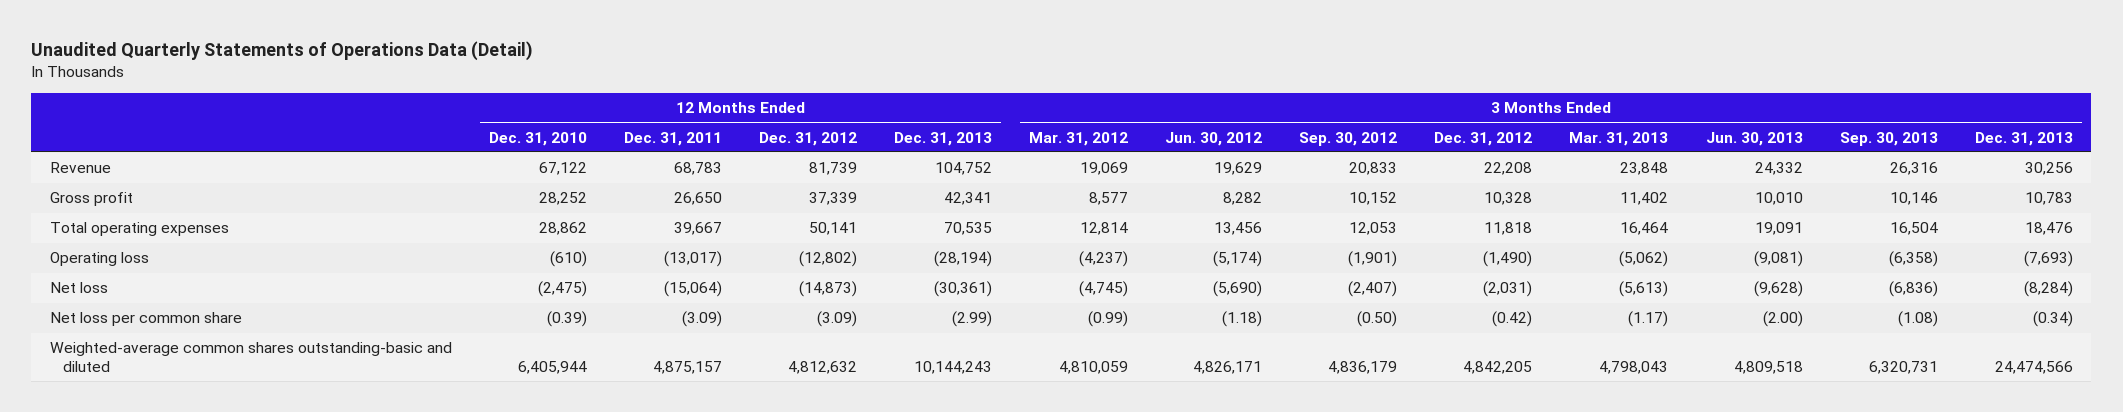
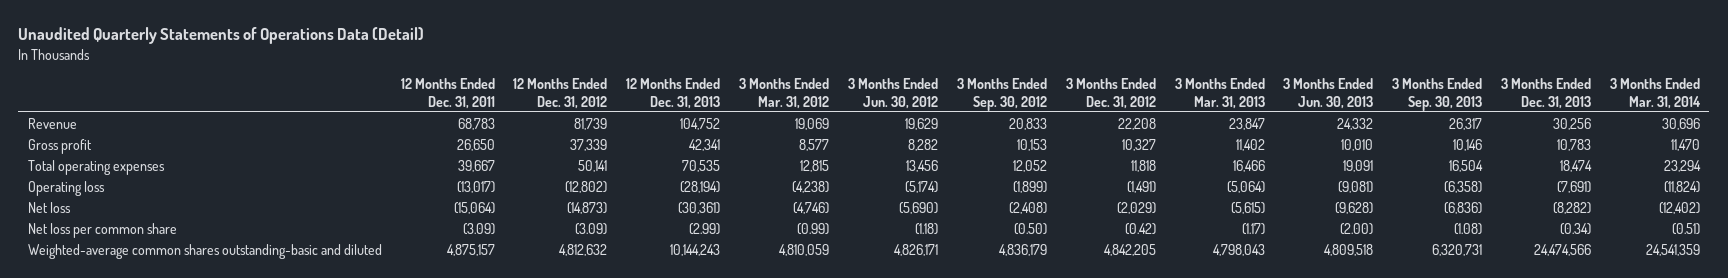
[489,131,588,146] Dec. 31, 2010 -> none
none -> [1610,78,1702,109] 3 Months Ended Mar. 31, 2014
[1620,162,1669,176] 23,848 -> [1228,117,1265,130] 23,847
[1889,162,1938,176] 26,316 -> [1449,117,1483,130] 26,317
[1349,192,1398,206] 10,152 -> [1016,138,1047,151] 10,153
[1484,192,1533,206] 10,328 -> [1121,138,1156,151] 10,327
[1080,222,1129,236] 12,814 -> [800,159,830,172] 12,815
[1349,222,1398,236] 12,053 -> [1012,159,1047,172] 12,052
[1620,222,1669,236] 16,464 -> [1232,159,1265,172] 16,466
[2024,222,2073,236] 18,476 -> [1560,159,1593,172] 18,474
[1079,251,1129,268] (4,237) -> [792,180,830,193] (4,238)
[1348,251,1398,268] (1,901) -> [1012,180,1047,193] (1,899)
[1483,251,1533,268] (1,490) -> [1126,180,1156,193] (1,491)
[1619,251,1669,268] (5,062) -> [1226,180,1265,193] (5,064)
[2023,251,2073,268] (7,693) -> [1557,180,1592,193] (7,691)
[1079,281,1129,298] (4,745) -> [793,201,830,214] (4,746)
[1348,281,1398,298] (2,407) -> [1008,201,1047,214] (2,408)
[1483,281,1533,298] (2,031) -> [1116,201,1156,214] (2,029)
[1619,281,1669,298] (5,613) -> [1230,201,1265,214] (5,615)
[2023,281,2073,298] (8,284) -> [1553,201,1592,214] (8,282)

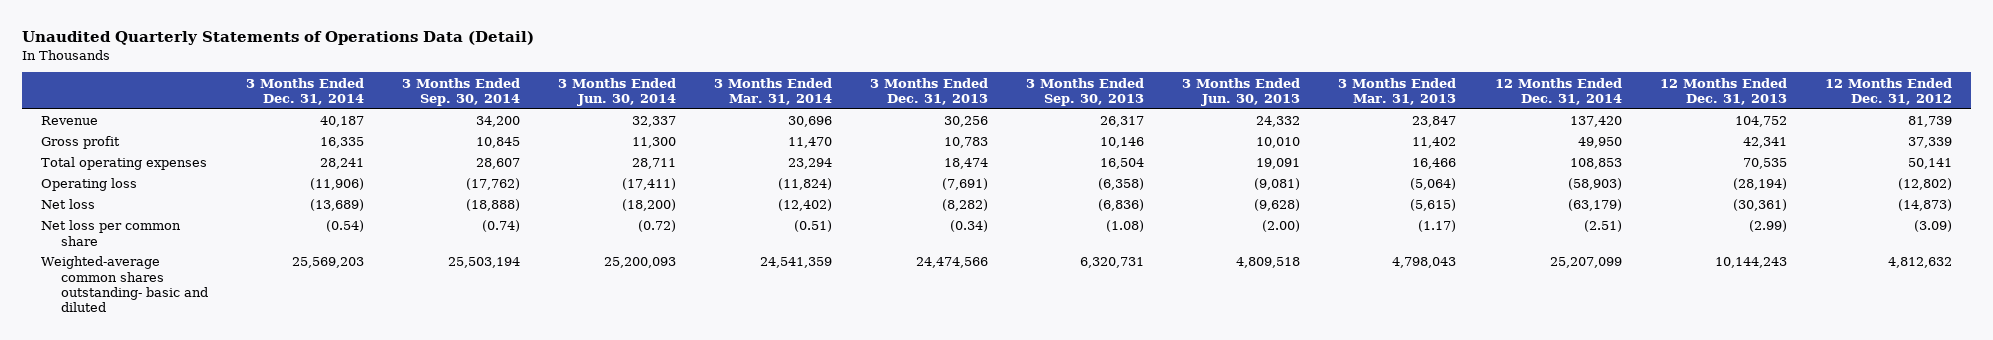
[400,78,495,109] 12 Months Ended Dec. 31, 2011 -> none
[739,78,830,109] 3 Months Ended Mar. 31, 2012 -> none
[848,78,939,109] 3 Months Ended Jun. 30, 2012 -> none
[956,78,1047,111] 3 Months Ended Sep. 30, 2012 -> none
[1065,78,1156,109] 3 Months Ended Dec. 31, 2012 -> none
none -> [246,77,365,106] 3 Months Ended Dec. 31, 2014
none -> [402,77,521,107] 3 Months Ended Sep. 30, 2014
none -> [558,77,677,107] 3 Months Ended Jun. 30, 2014
none -> [1494,77,1622,106] 12 Months Ended Dec. 31, 2014
[27,243,382,259] Weighted-average common shares outstanding-basic and diluted -> [41,256,209,312] Weighted-average common shares outstanding- basic and diluted

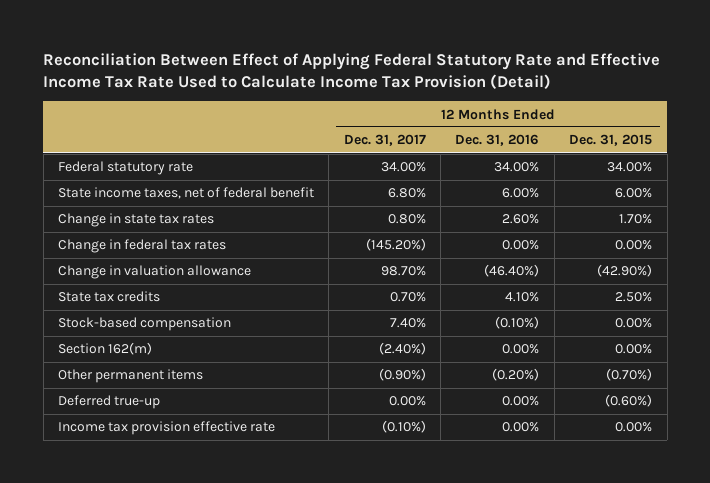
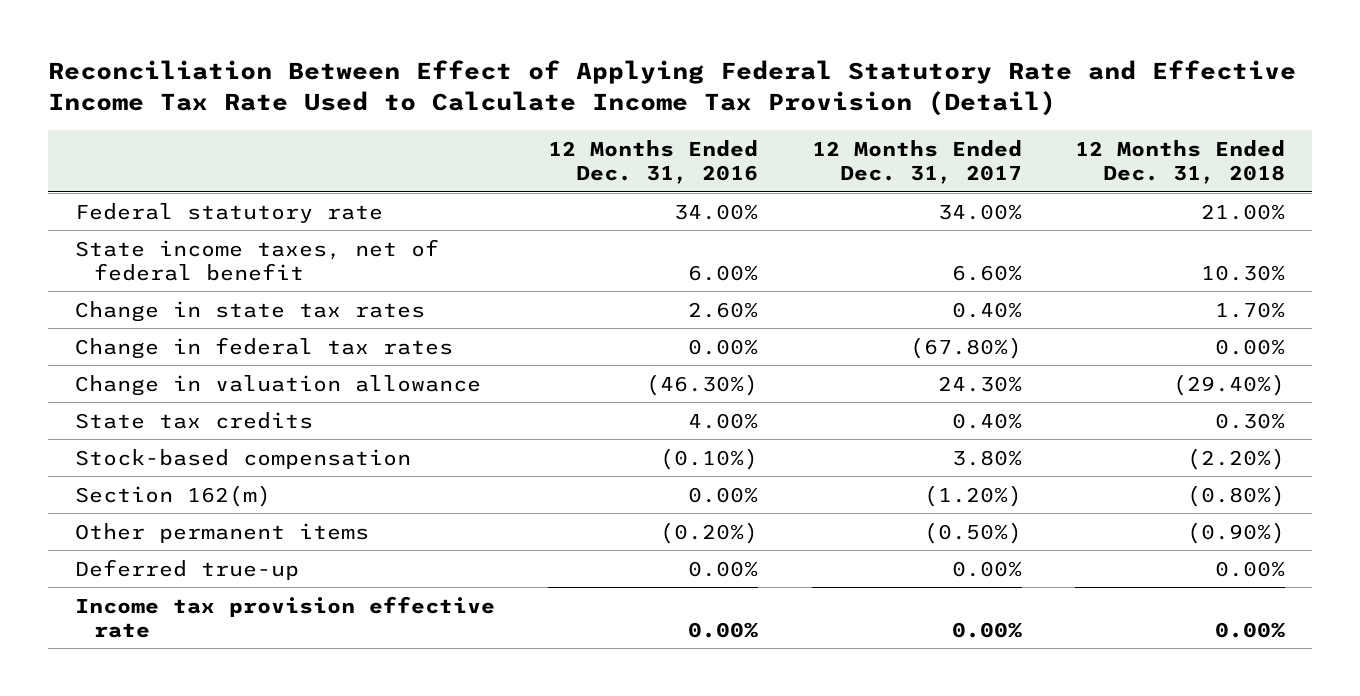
[569,134,653,147] Dec. 31, 2015 -> none
none -> [1075,139,1286,184] 12 Months Ended Dec. 31, 2018
[387,188,426,199] 6.80% -> [951,264,1022,281] 6.60%
[387,214,426,225] 0.80% -> [951,301,1022,318] 0.40%
[365,238,426,252] (145.20%) -> [909,336,1022,359] (67.80%)
[380,266,426,277] 98.70% -> [937,375,1022,392] 24.30%
[484,264,540,278] (46.40%) -> [646,373,759,396] (46.30%)
[389,292,426,303] 0.70% -> [951,412,1022,429] 0.40%
[505,292,540,303] 4.10% -> [688,412,759,429] 4.00%
[389,318,426,329] 7.40% -> [951,449,1022,466] 3.80%
[378,342,426,356] (2.40%) -> [923,484,1022,507] (1.20%)
[378,368,426,382] (0.90%) -> [923,521,1022,544] (0.50%)
[381,420,426,434] (0.10%) -> [951,621,1022,638] 0.00%

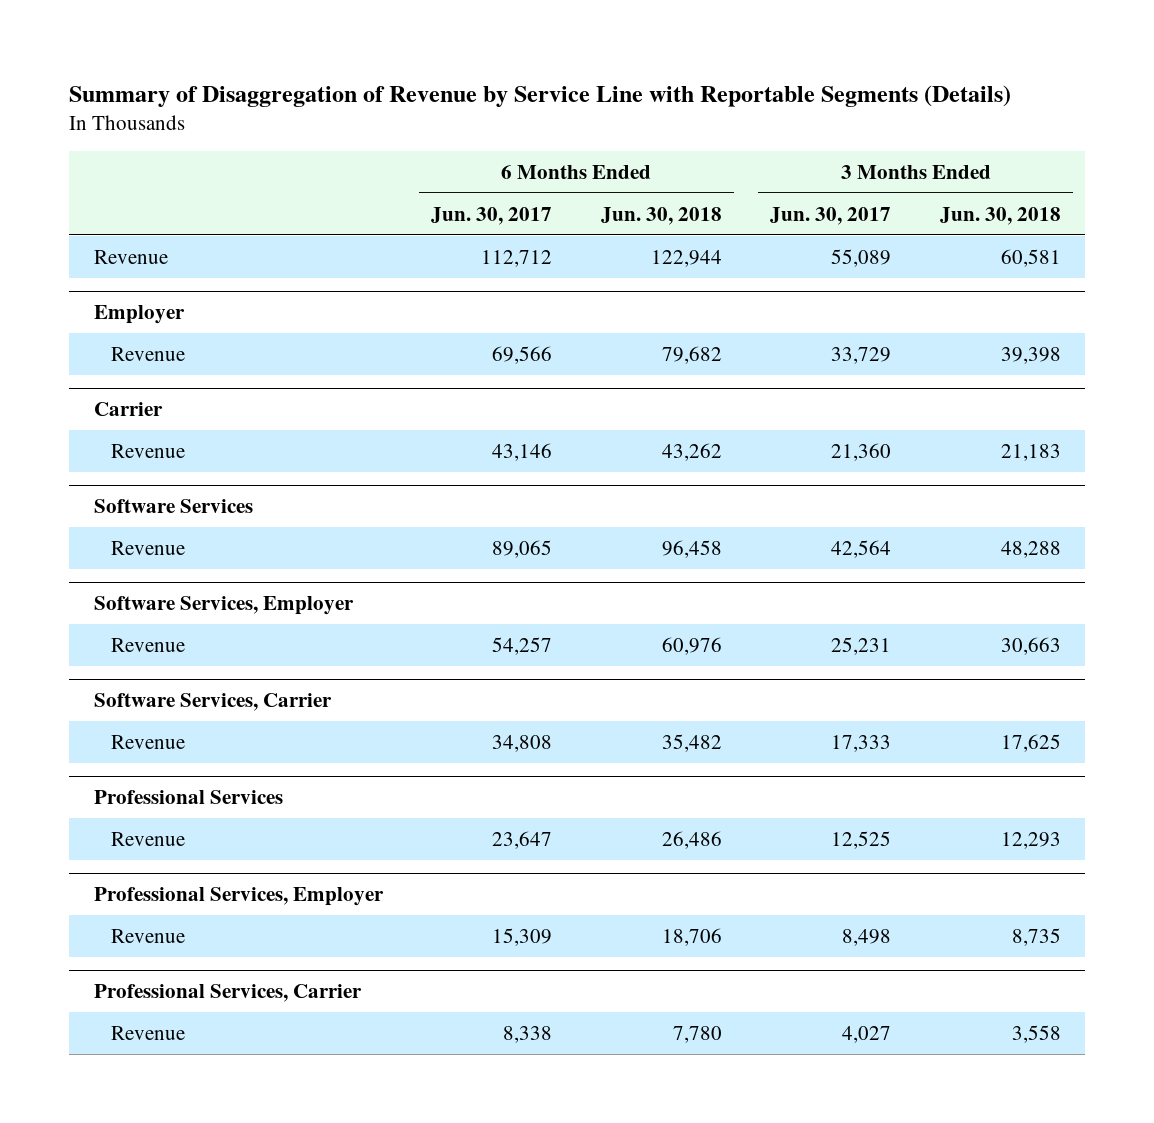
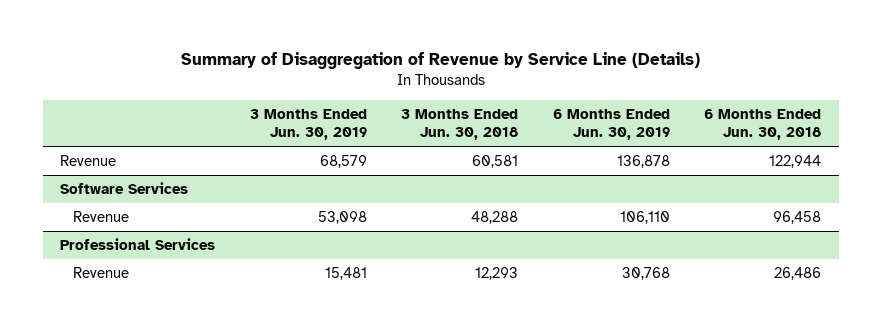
[69,84,1012,107] Summary of Disaggregation of Revenue by Service Line with Reportable Segments (Details) -> [180,52,700,70] Summary of Disaggregation of Revenue by Service Line (Details)
[431,206,553,225] Jun. 30, 2017 -> none
[770,206,892,225] Jun. 30, 2017 -> none
none -> [249,108,367,141] 3 Months Ended Jun. 30, 2019
none -> [552,108,670,141] 6 Months Ended Jun. 30, 2019
[93,305,185,325] Employer -> none
[110,346,185,361] Revenue -> none
[93,402,163,417] Carrier -> none
[110,443,185,458] Revenue -> none
[93,596,354,616] Software Services, Employer -> none
[110,637,185,652] Revenue -> none
[93,693,332,712] Software Services, Carrier -> none
[110,734,185,749] Revenue -> none
[93,887,384,907] Professional Services, Employer -> none
[110,928,185,943] Revenue -> none
[93,984,362,1003] Professional Services, Carrier -> none
[110,1025,185,1040] Revenue -> none

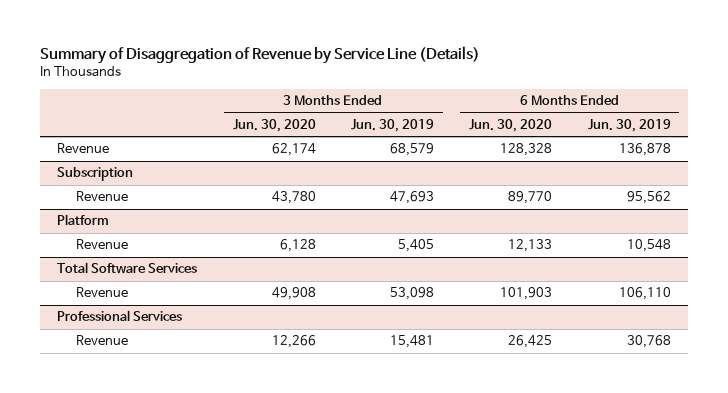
[401,108,519,141] 3 Months Ended Jun. 30, 2018 -> none
[704,108,822,141] 6 Months Ended Jun. 30, 2018 -> none
none -> [232,119,316,133] Jun. 30, 2020
none -> [469,119,553,133] Jun. 30, 2020
none -> [57,167,134,182] Subscription
none -> [76,191,129,202] Revenue
none -> [57,214,110,226] Platform
none -> [76,239,129,250] Revenue
[60,181,189,194] Software Services -> [57,262,198,275] Total Software Services

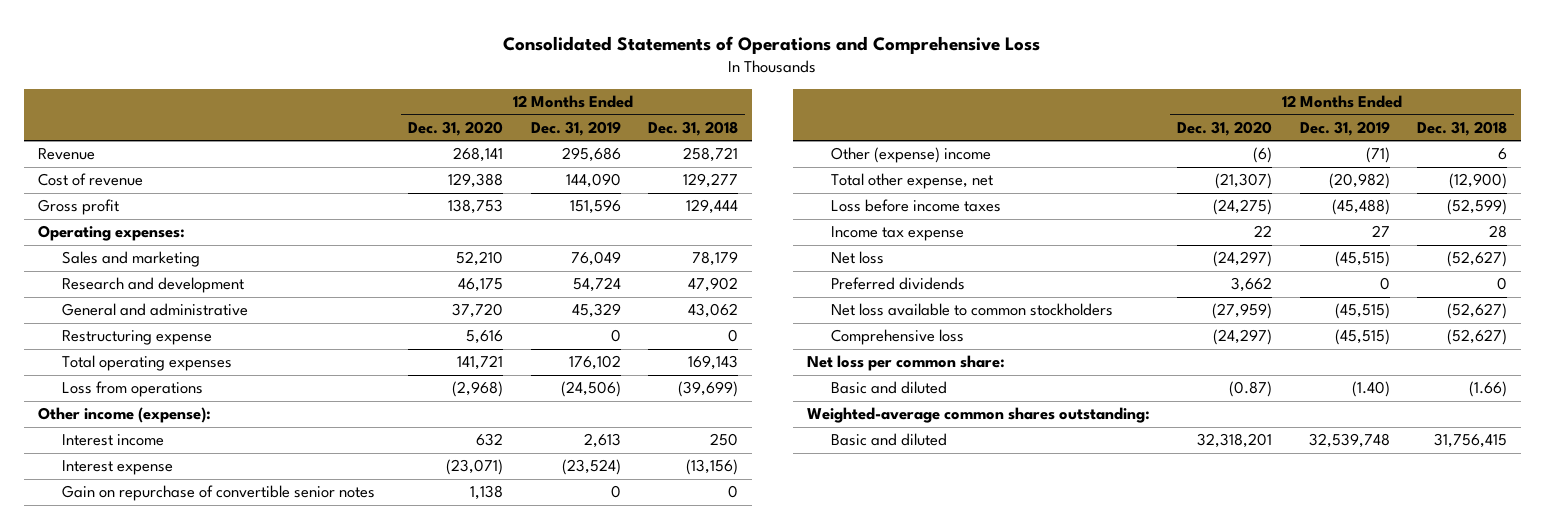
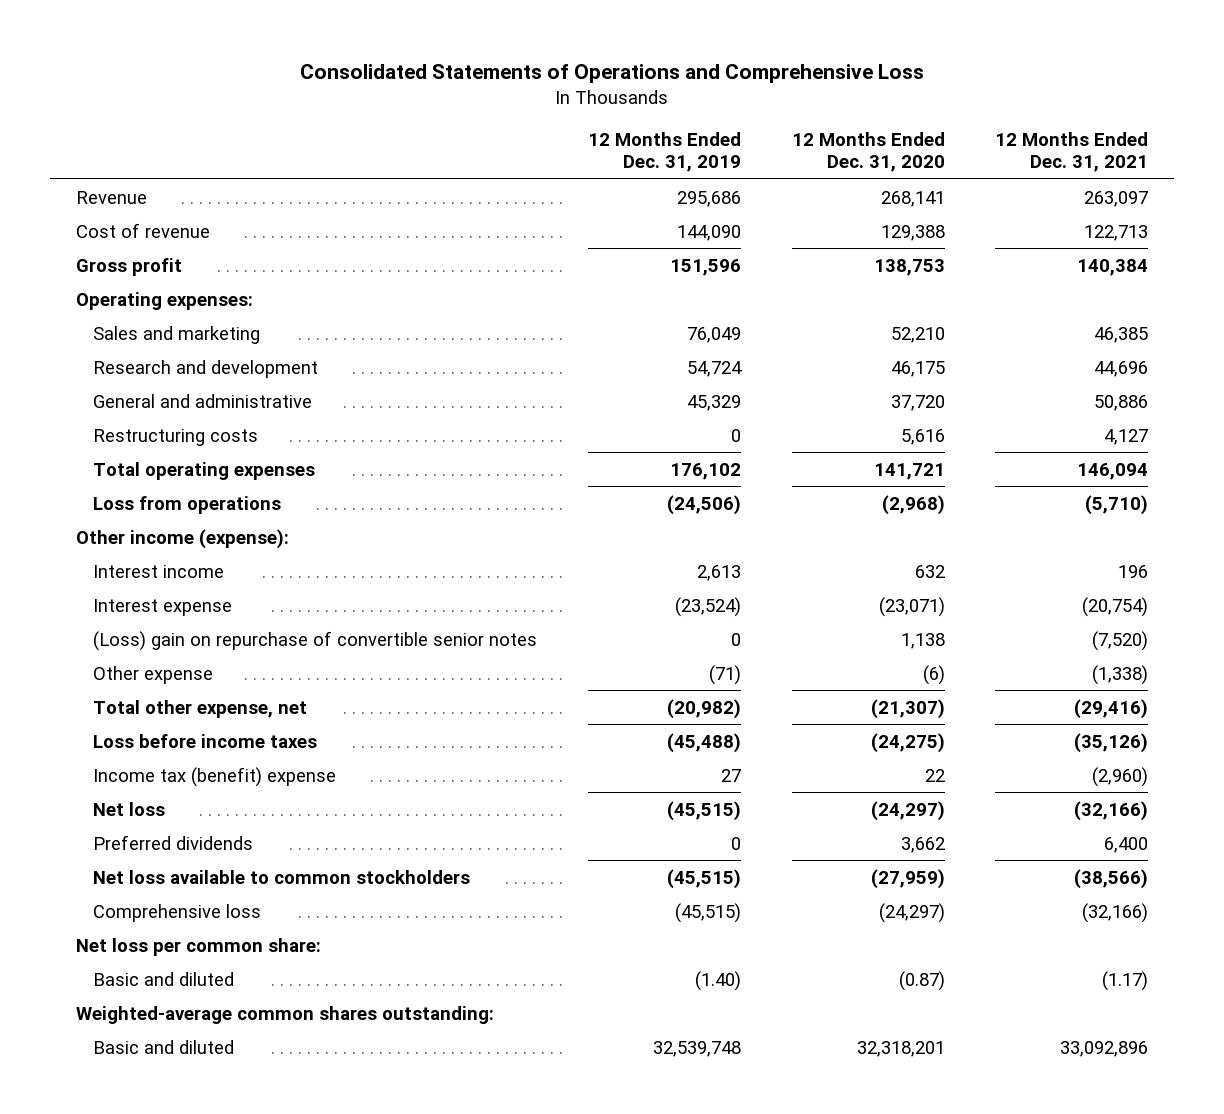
[648,120,739,136] Dec. 31, 2018 -> none
none -> [995,131,1149,173] 12 Months Ended Dec. 31, 2021
[62,330,213,346] Restructuring expense -> [93,428,259,446] Restructuring costs
[62,485,376,502] Gain on repurchase of convertible senior notes -> [93,630,538,651] (Loss) gain on repurchase of convertible senior notes
[830,147,991,164] Other (expense) income -> [93,665,214,684] Other expense
[830,226,964,242] Income tax expense -> [93,766,337,787] Income tax (benefit) expense

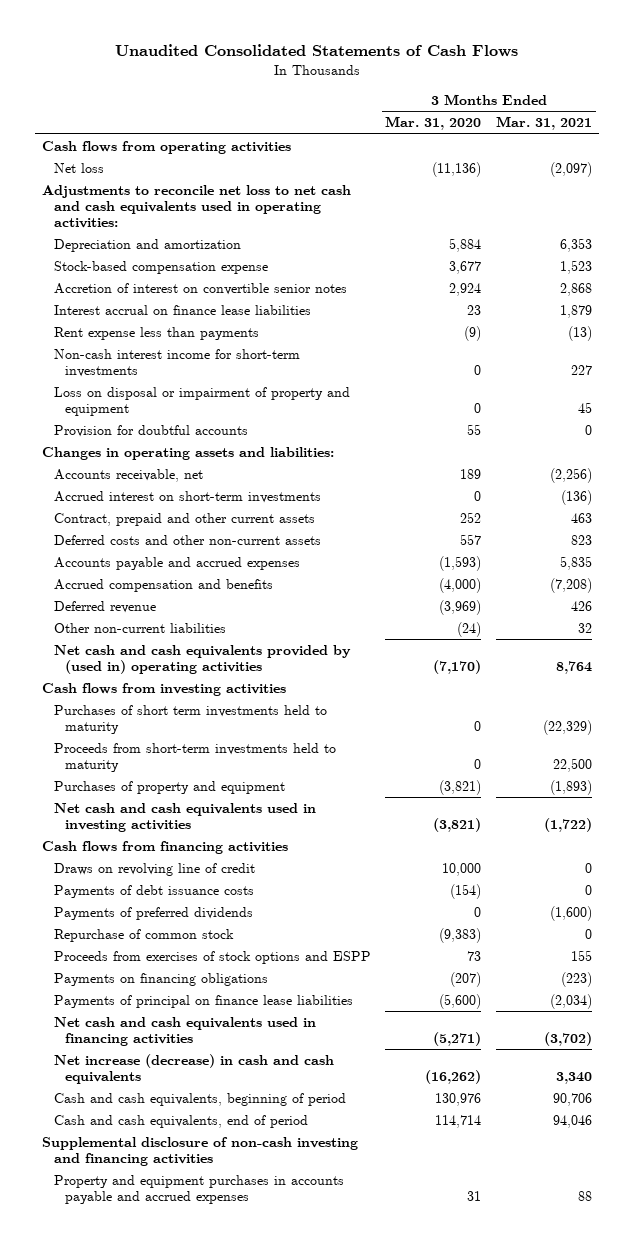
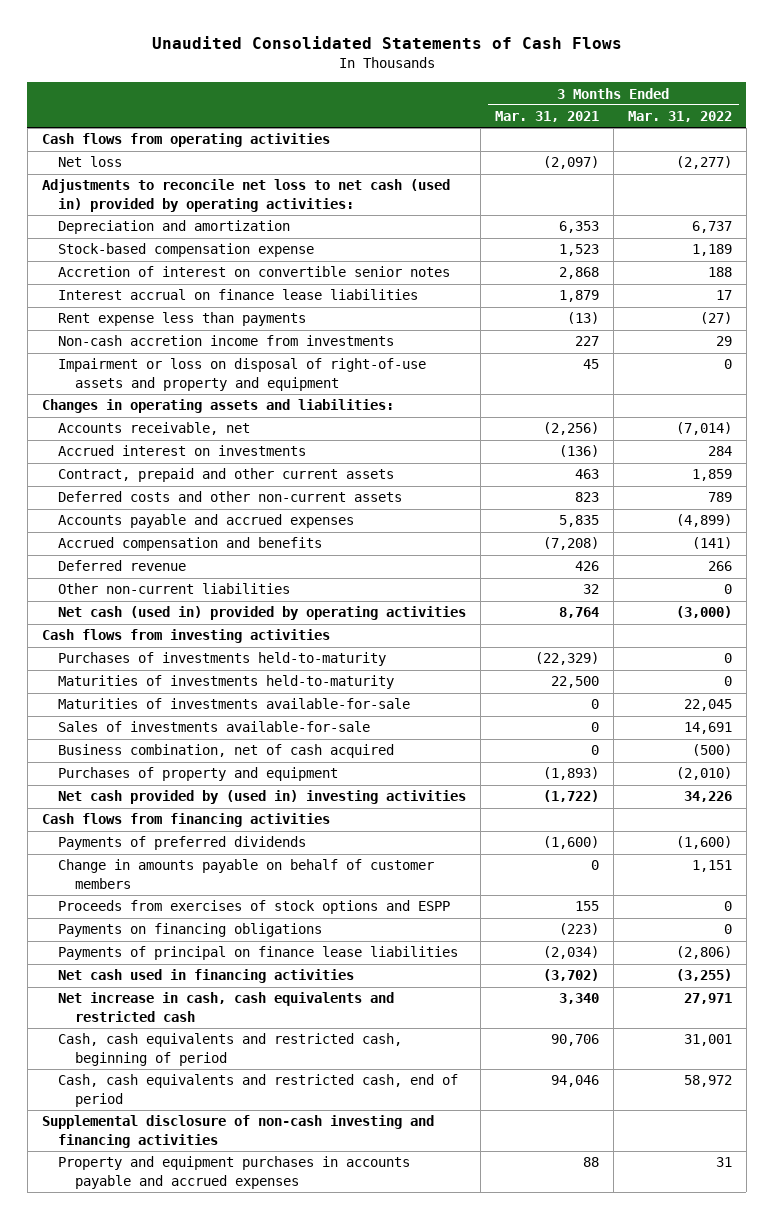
[385,116,482,131] Mar. 31, 2020 -> none
none -> [627,111,732,123] Mar. 31, 2022
[42,184,352,229] Adjustments to reconcile net loss to net cash and cash equivalents used in operating activities: -> [41,179,450,212] Adjustments to reconcile net loss to net cash (used in) provided by operating activities:
[53,424,248,437] Provision for doubtful accounts -> none
[53,348,300,378] Non-cash interest income for short-term investments -> [58,335,395,347] Non-cash accretion income from investments
[53,386,350,417] Loss on disposal or impairment of property and equipment -> [58,358,427,391] Impairment or loss on disposal of right-of-use assets and property and equipment
[53,490,321,503] Accrued interest on short-term investments -> [58,445,307,457] Accrued interest on investments
[53,644,351,675] Net cash and cash equivalents provided by (used in) operating activities -> [58,606,467,621] Net cash (used in) provided by operating activities
[53,704,327,735] Purchases of short term investments held to maturity -> [58,652,387,667] Purchases of investments held-to-maturity
[53,742,336,773] Proceeds from short-term investments held to maturity -> [58,675,395,690] Maturities of investments held-to-maturity
none -> [58,698,411,710] Maturities of investments available-for-sale
none -> [58,721,371,733] Sales of investments available-for-sale
none -> [58,744,395,759] Business combination, net of cash acquired
[53,802,316,833] Net cash and cash equivalents used in investing activities -> [58,790,467,805] Net cash provided by (used in) investing activities
[53,862,255,876] Draws on revolving line of credit -> none
[53,884,254,898] Payments of debt issuance costs -> none
[53,928,234,942] Repurchase of common stock -> none
none -> [58,859,435,889] Change in amounts payable on behalf of customer members
[53,1016,316,1047] Net cash and cash equivalents used in financing activities -> [58,969,355,984] Net cash used in financing activities
[53,1053,334,1085] Net increase (decrease) in cash and cash equivalents -> [58,992,395,1022] Net increase in cash, cash equivalents and restricted cash
[53,1092,346,1106] Cash and cash equivalents, beginning of period -> [58,1033,403,1066] Cash, cash equivalents and restricted cash, beginning of period
[53,1114,308,1128] Cash and cash equivalents, end of period -> [58,1074,459,1107] Cash, cash equivalents and restricted cash, end of period

